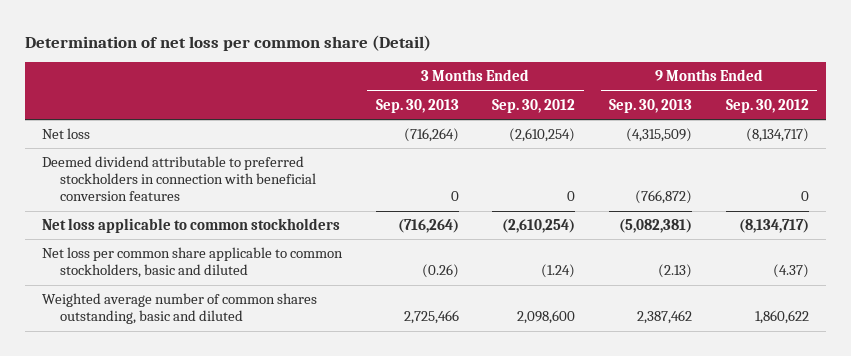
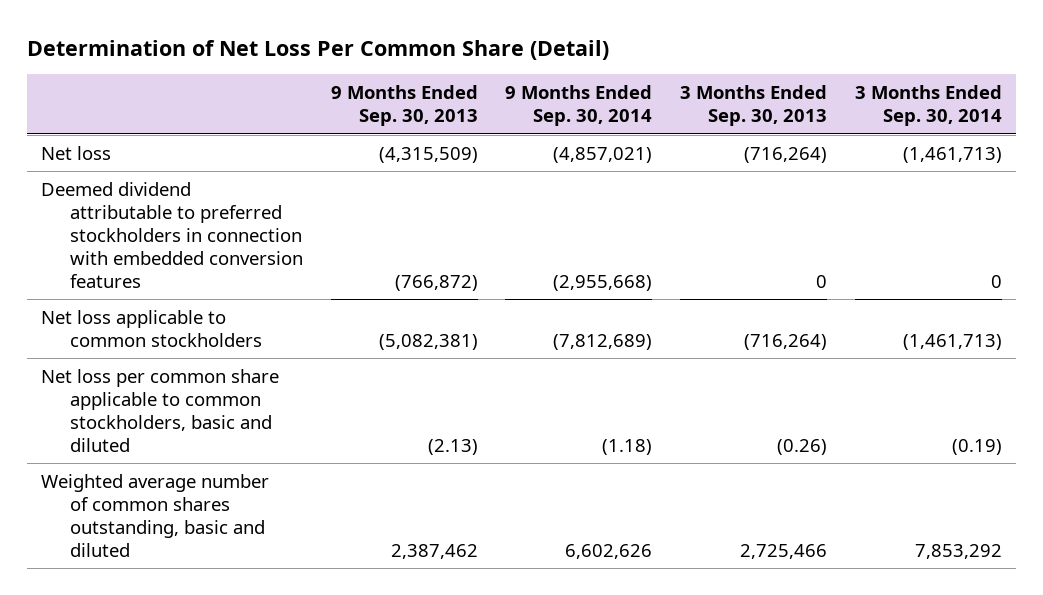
[24,34,431,51] Determination of net loss per common share (Detail) -> [26,39,609,60] Determination of Net Loss Per Common Share (Detail)
[492,98,576,113] Sep. 30, 2012 -> none
[725,98,809,113] Sep. 30, 2012 -> none
none -> [505,85,653,127] 9 Months Ended Sep. 30, 2014
none -> [855,85,1003,127] 3 Months Ended Sep. 30, 2014
[41,156,317,202] Deemed dividend attributable to preferred stockholders in connection with beneficial conversion features -> [40,181,303,288] Deemed dividend attributable to preferred stockholders in connection with embedded conversion features

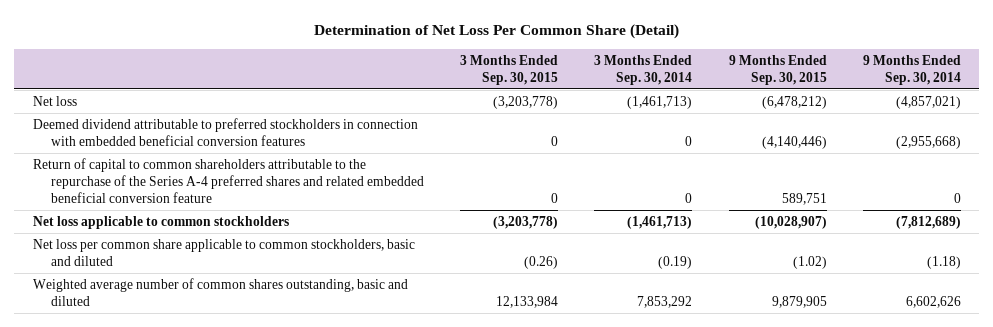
[330,85,478,127] 9 Months Ended Sep. 30, 2013 -> none
[680,85,828,127] 3 Months Ended Sep. 30, 2013 -> none
none -> [460,54,559,85] 3 Months Ended Sep. 30, 2015
none -> [728,54,827,85] 9 Months Ended Sep. 30, 2015
[40,181,303,288] Deemed dividend attributable to preferred stockholders in connection with embedded conversion features -> [32,117,418,146] Deemed dividend attributable to preferred stockholders in connection with embedded beneficial conversion features
none -> [32,157,425,203] Return of capital to common shareholders attributable to the repurchase of the Series A-4 preferred shares and related embedded beneficial conversion feature

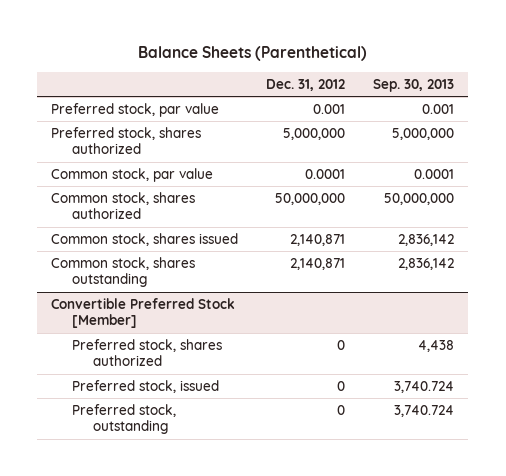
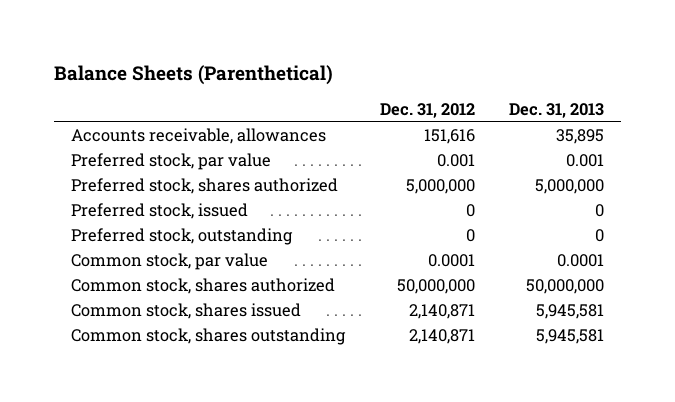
[373,78,455,92] Sep. 30, 2013 -> none
none -> [508,103,604,119] Dec. 31, 2013
none -> [71,128,327,145] Accounts receivable, allowances
none -> [71,203,249,220] Preferred stock, issued
none -> [71,228,294,246] Preferred stock, outstanding
[51,297,236,329] Convertible Preferred Stock [Member] -> none
[72,338,223,367] Preferred stock, shares authorized -> none
[72,379,220,393] Preferred stock, issued -> none
[72,403,177,435] Preferred stock, outstanding -> none

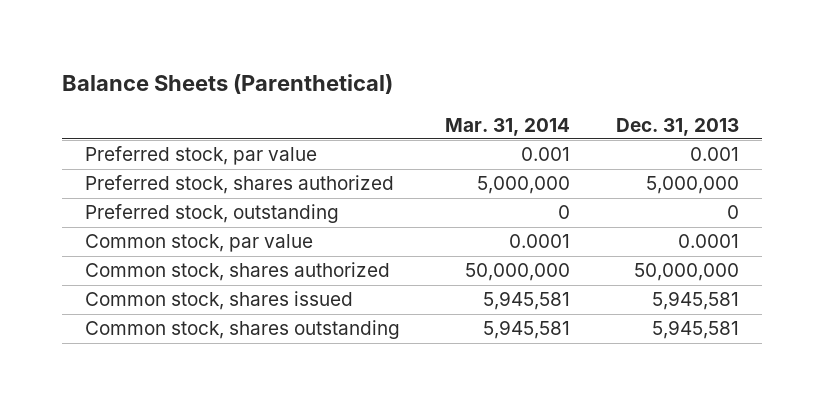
[379,103,475,119] Dec. 31, 2012 -> none
none -> [445,117,571,136] Mar. 31, 2014
[71,128,327,145] Accounts receivable, allowances -> none
[71,203,249,220] Preferred stock, issued -> none

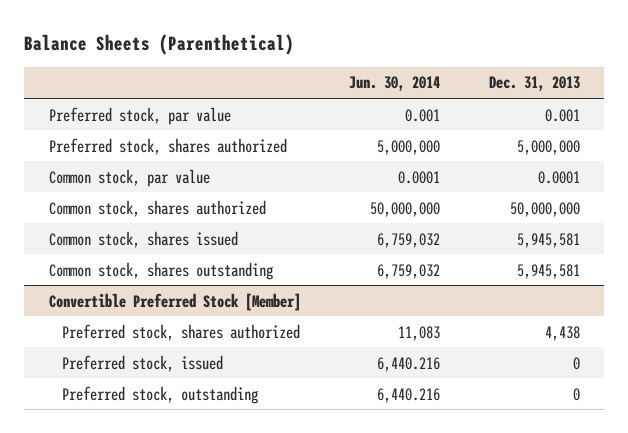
[445,117,571,136] Mar. 31, 2014 -> none
none -> [349,76,441,92] Jun. 30, 2014
[84,204,339,224] Preferred stock, outstanding -> none
none -> [48,292,301,311] Convertible Preferred Stock [Member]
none -> [61,323,300,341] Preferred stock, shares authorized
none -> [61,354,223,372] Preferred stock, issued
none -> [61,385,258,404] Preferred stock, outstanding

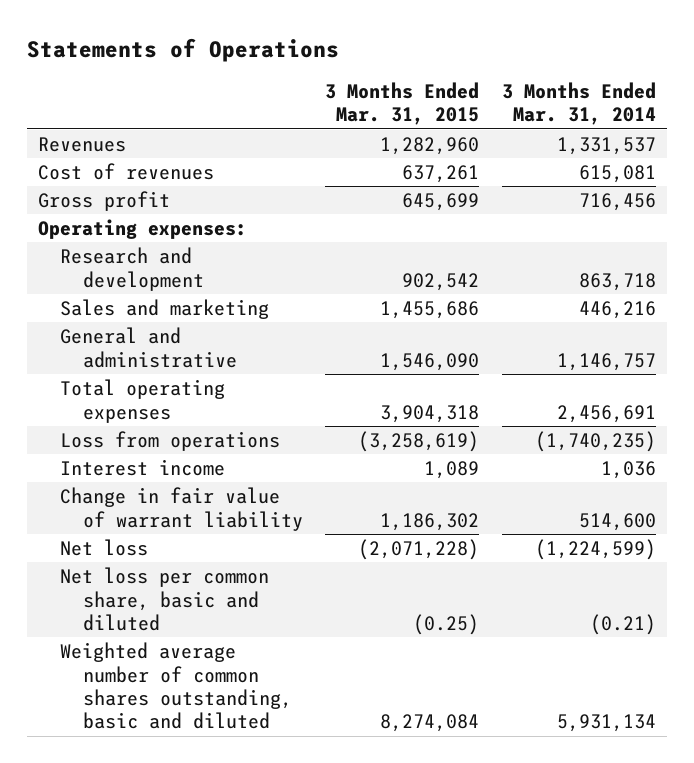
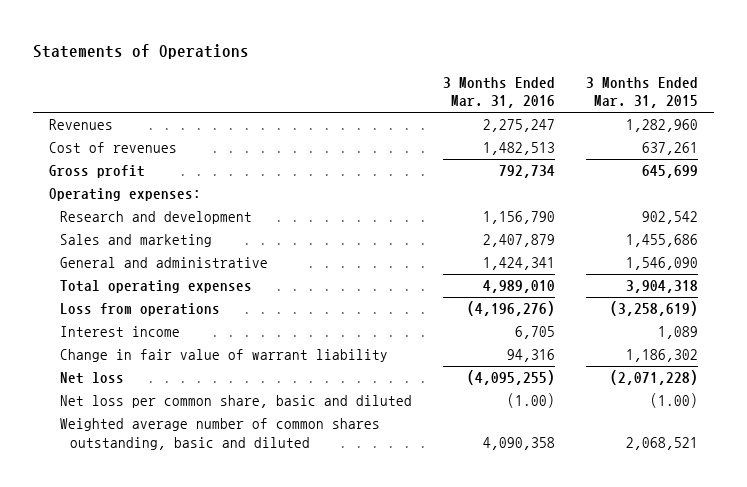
[501,82,656,126] 3 Months Ended Mar. 31, 2014 -> none
none -> [442,76,555,109] 3 Months Ended Mar. 31, 2016
[413,613,480,635] (0.25) -> [649,393,698,409] (1.00)
[380,714,480,733] 8,274,084 -> [625,436,698,450] 2,068,521

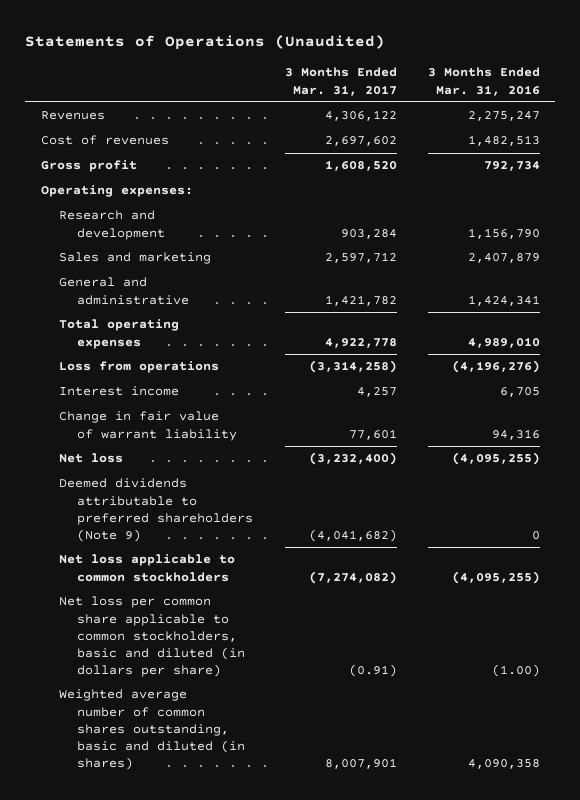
[33,43,250,59] Statements of Operations -> [24,35,385,51] Statements of Operations (Unaudited)
[585,76,698,109] 3 Months Ended Mar. 31, 2015 -> none
none -> [284,67,397,96] 3 Months Ended Mar. 31, 2017
none -> [58,478,254,542] Deemed dividends attributable to preferred shareholders (Note 9)
none -> [58,554,235,582] Net loss applicable to common stockholders
[59,395,412,409] Net loss per common share, basic and diluted -> [58,596,246,678] Net loss per common share applicable to common stockholders, basic and diluted (in dollars per share)
[59,418,380,450] Weighted average number of common shares outstanding, basic and diluted -> [58,689,246,771] Weighted average number of common shares outstanding, basic and diluted (in shares)

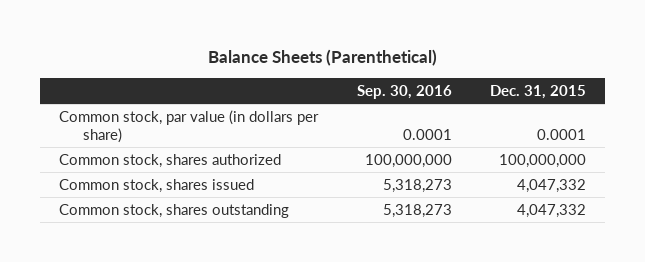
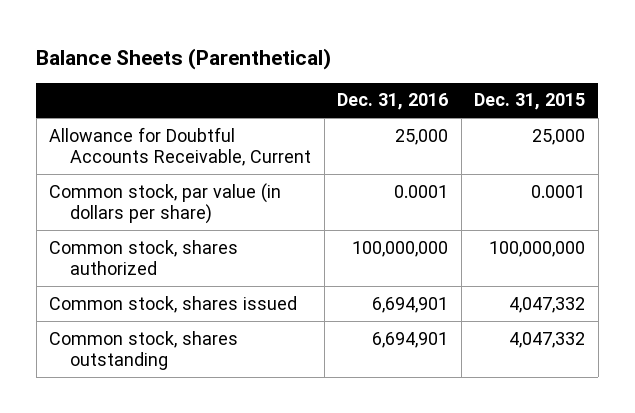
[356,85,452,100] Sep. 30, 2016 -> none
none -> [337,93,449,111] Dec. 31, 2016
none -> [49,126,312,166] Allowance for Doubtful Accounts Receivable, Current

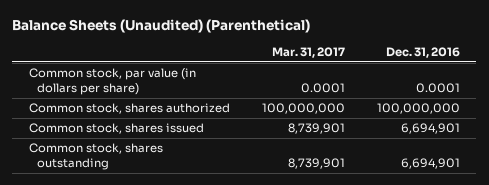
[36,47,332,70] Balance Sheets (Parenthetical) -> [12,19,311,34] Balance Sheets (Unaudited) (Parenthetical)
[474,93,586,111] Dec. 31, 2015 -> none
none -> [271,46,345,58] Mar. 31, 2017
[49,126,312,166] Allowance for Doubtful Accounts Receivable, Current -> none

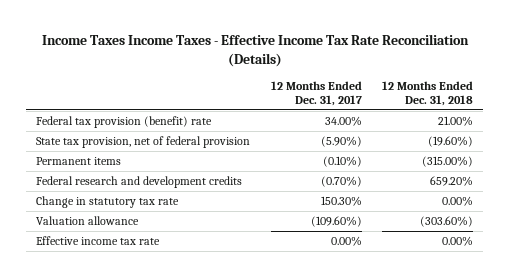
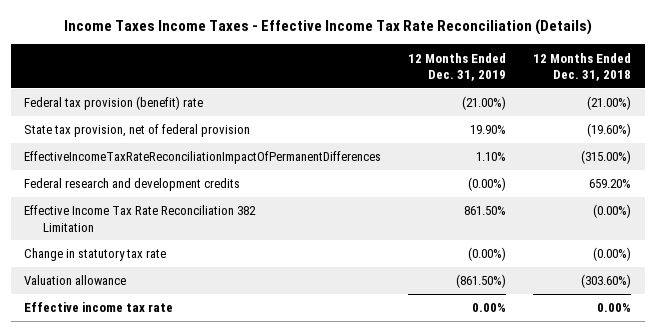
[270,80,362,106] 12 Months Ended Dec. 31, 2017 -> none
none -> [408,52,507,81] 12 Months Ended Dec. 31, 2019
[437,116,473,127] 21.00% -> [587,96,632,111] (21.00%)
[36,157,122,166] Permanent items -> [24,151,382,165] EffectiveIncomeTaxRateReconciliationImpactOfPermanentDifferences
none -> [24,205,257,232] Effective Income Tax Rate Reconciliation 382 Limitation
[441,196,473,207] 0.00% -> [593,247,632,262] (0.00%)

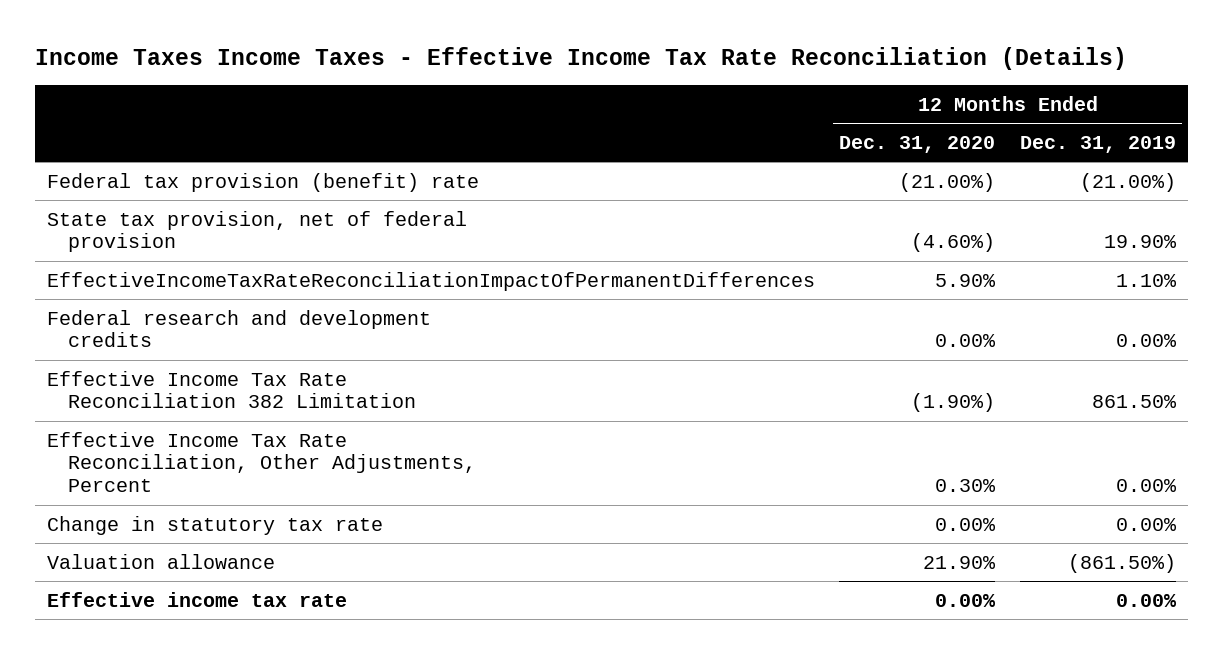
[533,52,632,81] 12 Months Ended Dec. 31, 2018 -> none
none -> [839,135,996,153] Dec. 31, 2020
[468,177,507,192] (0.00%) -> [1115,334,1177,348] 0.00%
none -> [46,431,477,493] Effective Income Tax Rate Reconciliation, Other Adjustments, Percent
[468,247,507,262] (0.00%) -> [1115,517,1177,531] 0.00%

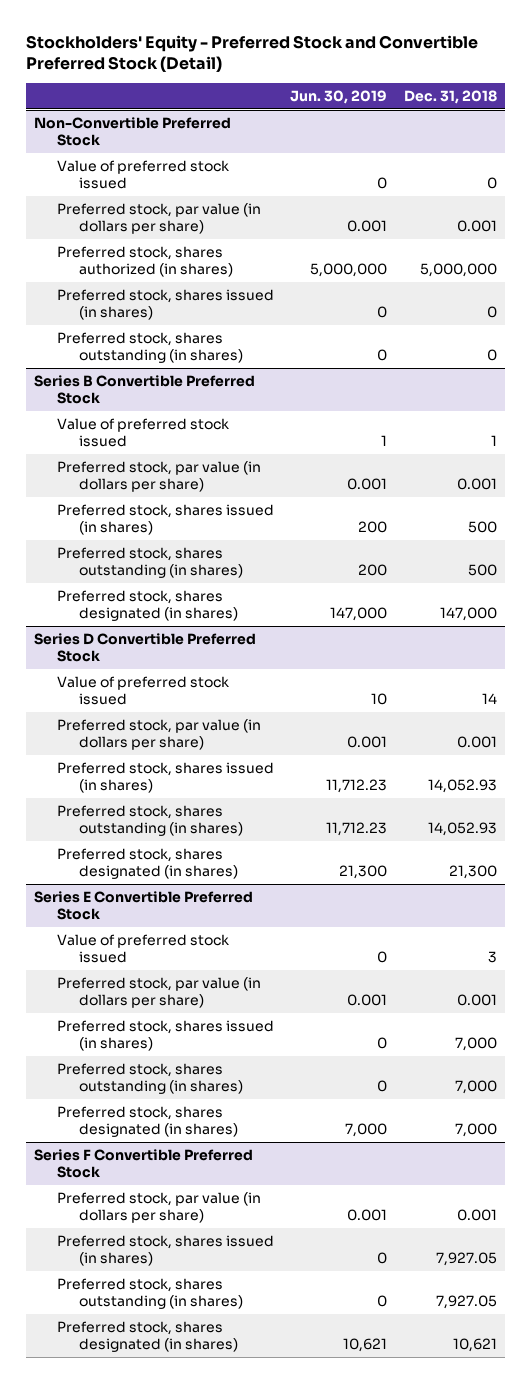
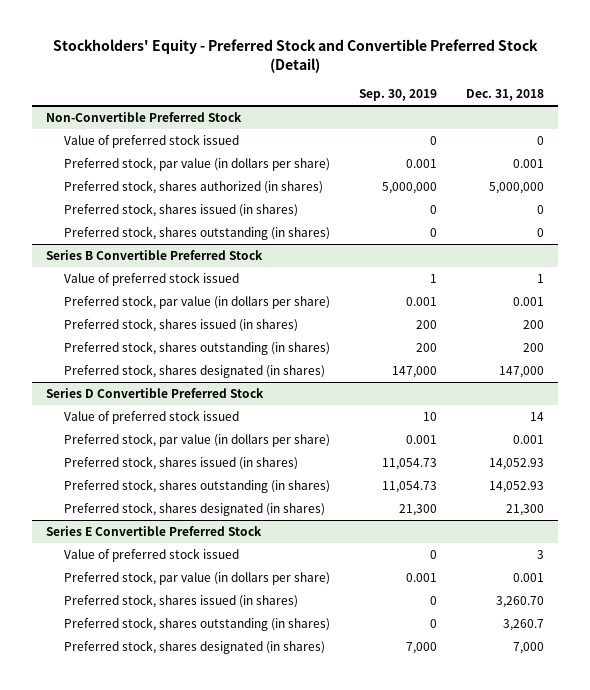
[290,90,388,105] Jun. 30, 2019 -> none
none -> [358,89,437,102] Sep. 30, 2019
[467,521,497,534] 500 -> [522,320,544,330] 200
[467,564,497,577] 500 -> [522,343,544,353] 200
[454,1037,497,1052] 7,000 -> [495,596,544,609] 3,260.70
[454,1080,497,1095] 7,000 -> [502,619,544,632] 3,260.7
[34,1148,254,1179] Series F Convertible Preferred Stock -> none
[56,1191,261,1224] Preferred stock, par value (in dollars per share) -> none
[56,1234,274,1267] Preferred stock, shares issued (in shares) -> none
[56,1277,243,1310] Preferred stock, shares outstanding (in shares) -> none
[56,1320,238,1353] Preferred stock, shares designated (in shares) -> none

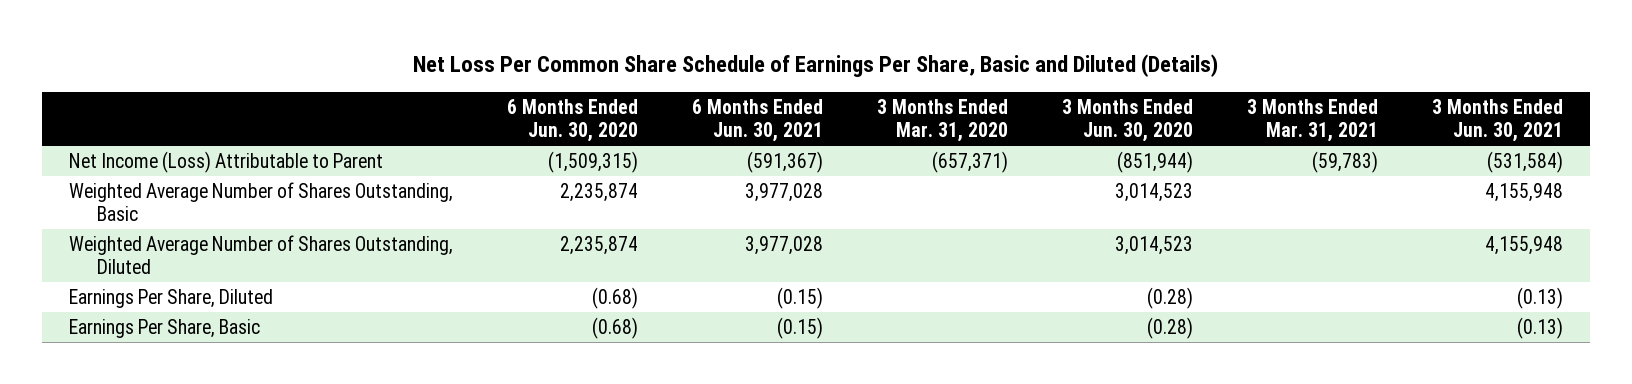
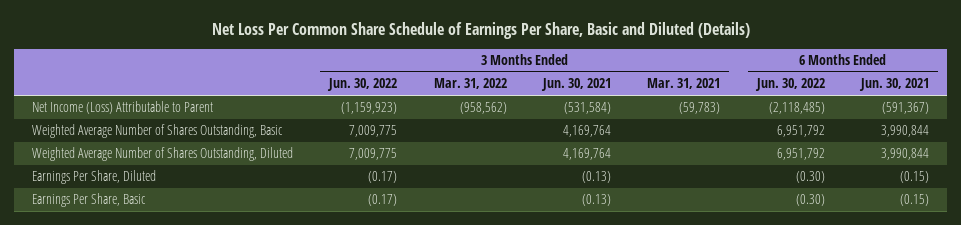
[506,98,638,143] 6 Months Ended Jun. 30, 2020 -> none
[876,98,1008,143] 3 Months Ended Mar. 31, 2020 -> none
[1062,98,1194,143] 3 Months Ended Jun. 30, 2020 -> none
none -> [327,78,398,92] Jun. 30, 2022
none -> [433,78,507,90] Mar. 31, 2022
none -> [754,78,825,92] Jun. 30, 2022
[744,182,823,202] 3,977,028 -> [881,125,930,138] 3,990,844
[1485,182,1564,202] 4,155,948 -> [563,125,612,138] 4,169,764
[744,235,823,255] 3,977,028 -> [881,148,930,161] 3,990,844
[1485,235,1564,255] 4,155,948 -> [563,148,612,161] 4,169,764

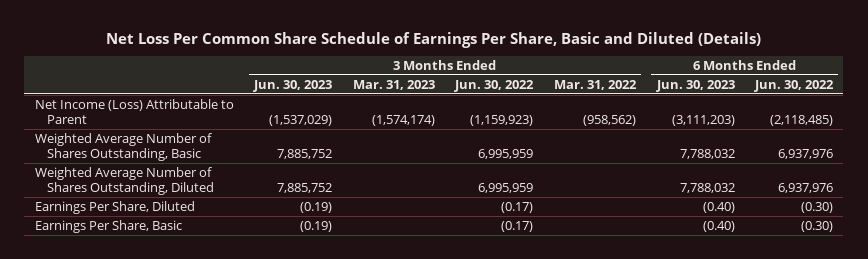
[541,78,612,92] Jun. 30, 2021 -> none
[647,78,721,90] Mar. 31, 2021 -> none
[859,78,930,92] Jun. 30, 2021 -> none
none -> [253,79,333,92] Jun. 30, 2023
none -> [352,79,435,90] Mar. 31, 2023
none -> [655,79,735,92] Jun. 30, 2023
[349,125,398,138] 7,009,775 -> [478,148,534,159] 6,995,959
[776,125,825,138] 6,951,792 -> [778,148,834,159] 6,937,976
[349,148,398,161] 7,009,775 -> [478,182,534,193] 6,995,959
[776,148,825,161] 6,951,792 -> [778,182,834,193] 6,937,976

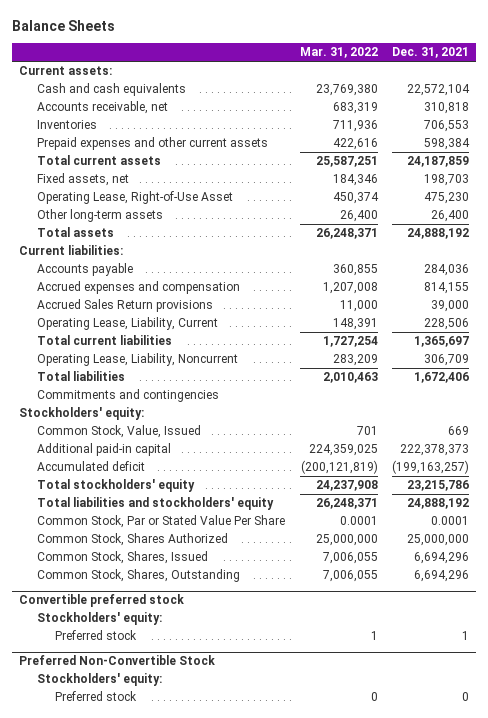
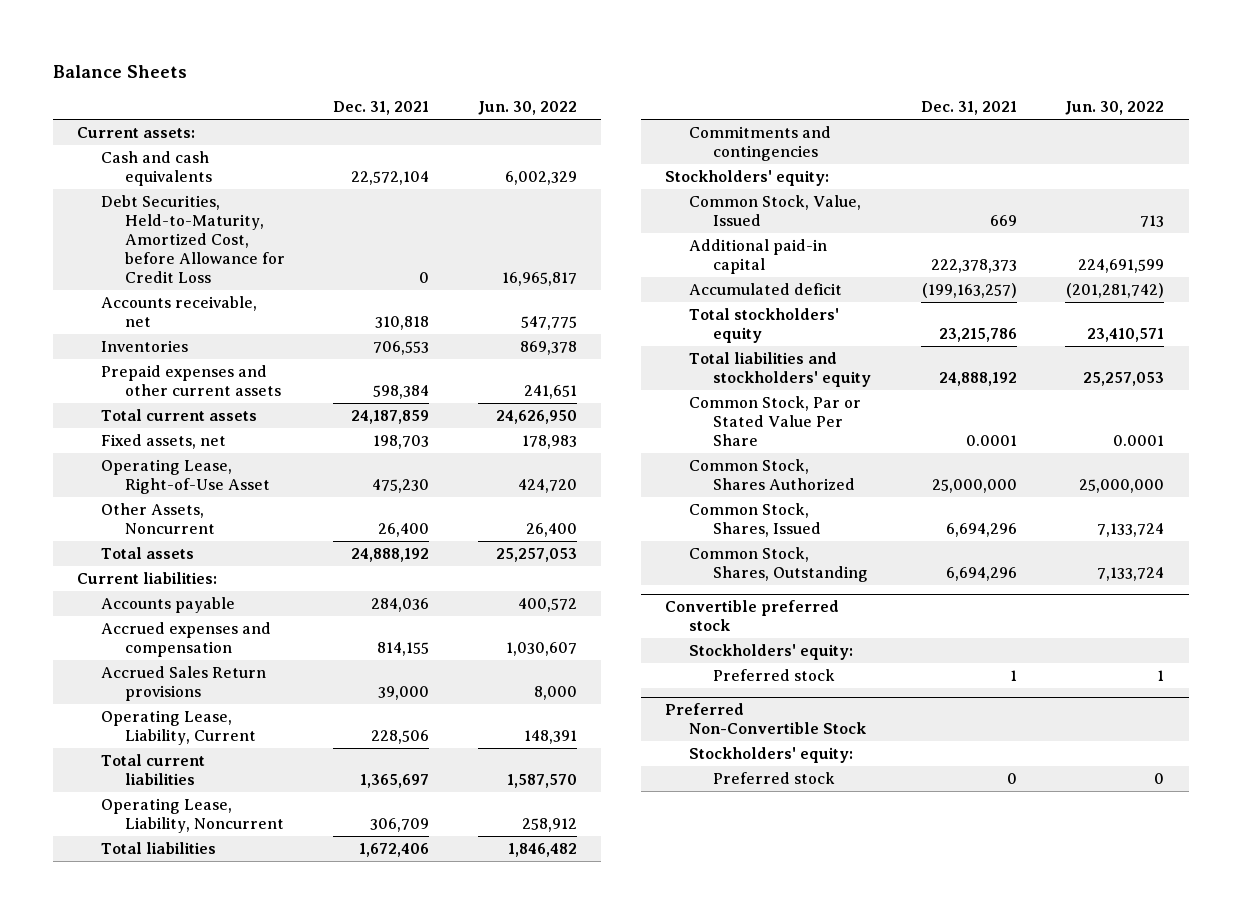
[299,47,378,59] Mar. 31, 2022 -> none
none -> [477,101,577,116] Jun. 30, 2022
none -> [101,194,286,283] Debt Securities, Held-to-Maturity, Amortized Cost, before Allowance for Credit Loss
[37,209,164,223] Other long-term assets -> [101,502,216,534] Other Assets, Noncurrent

